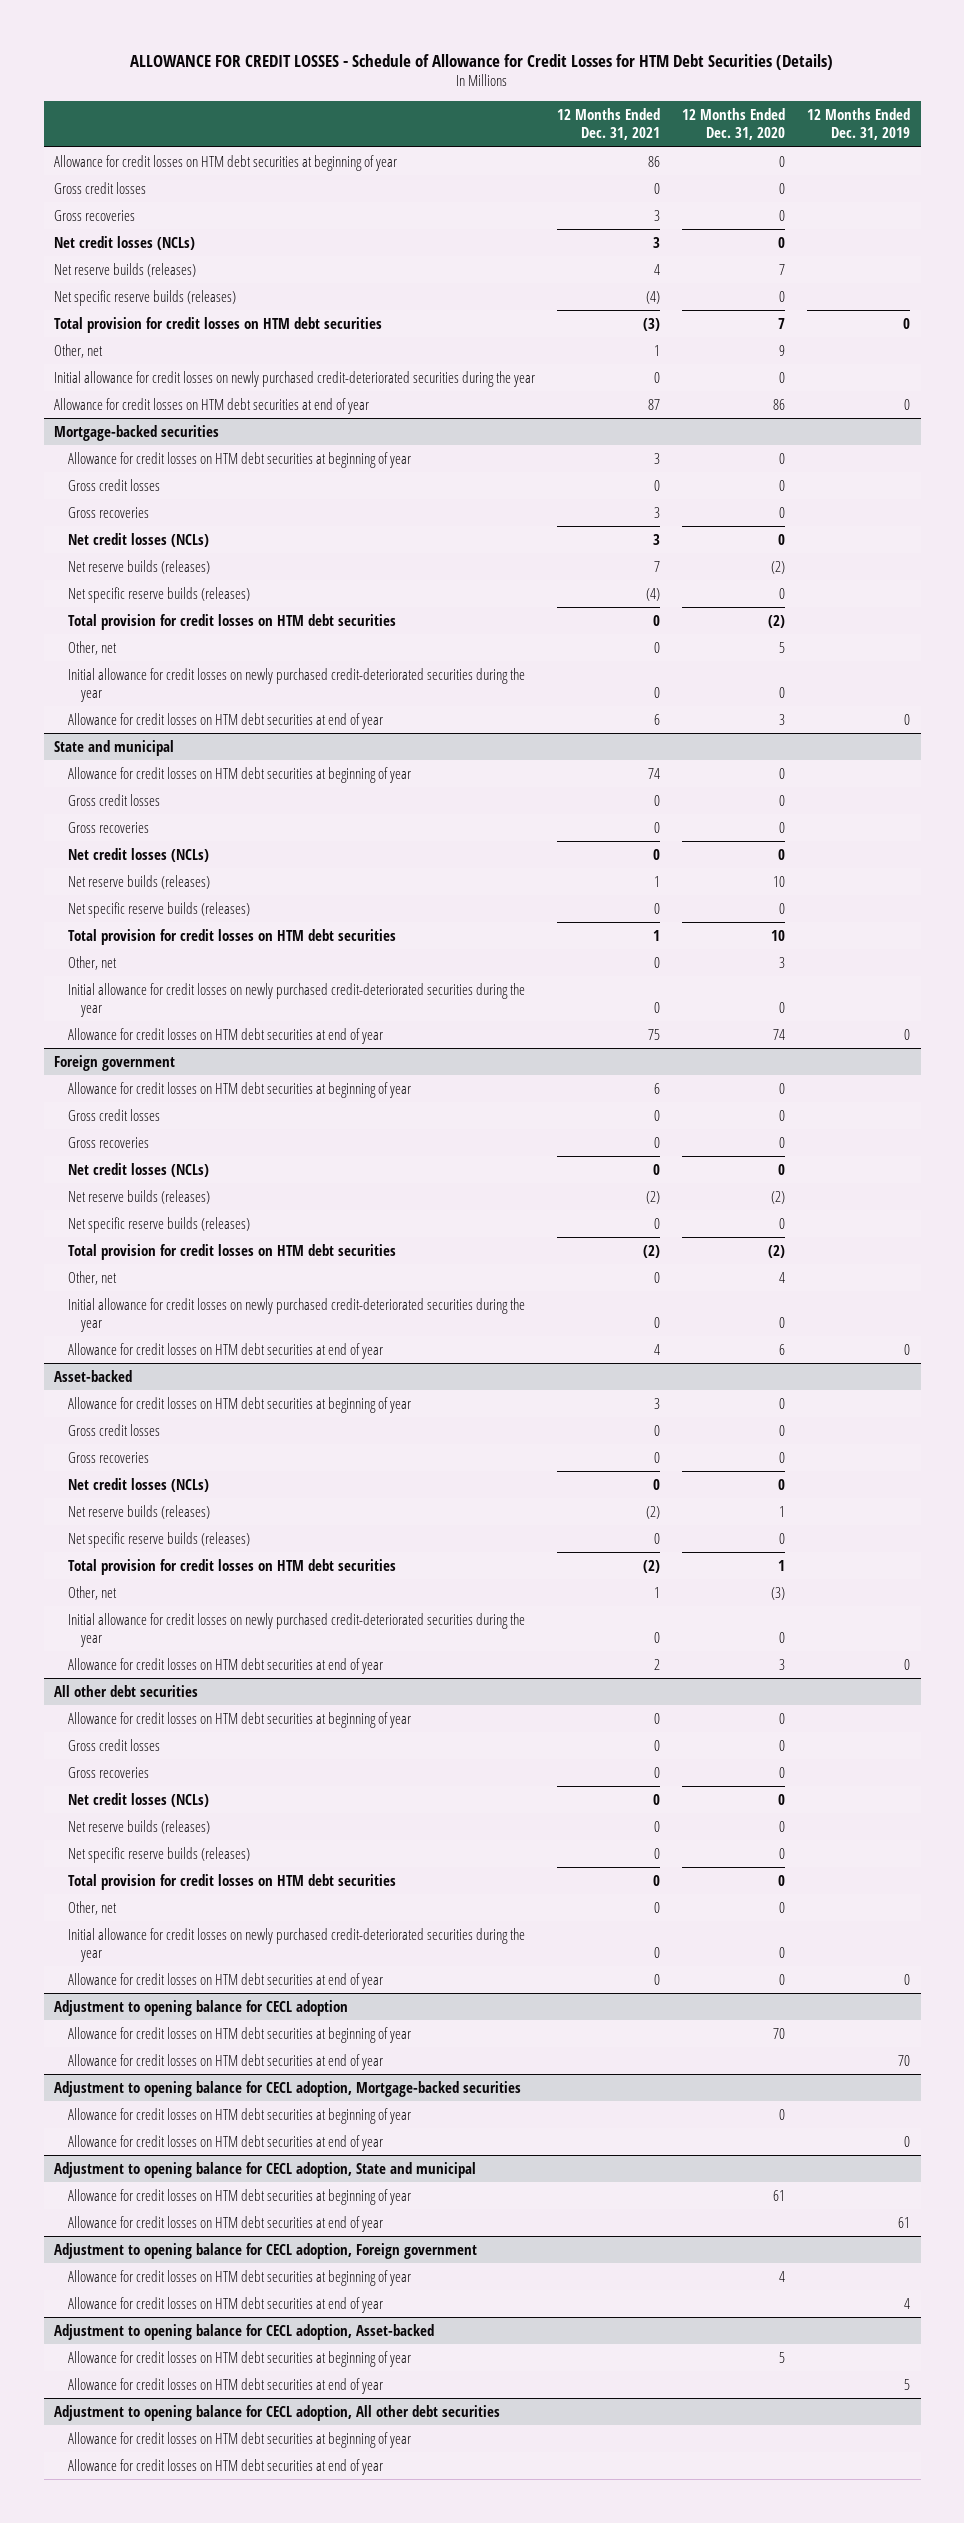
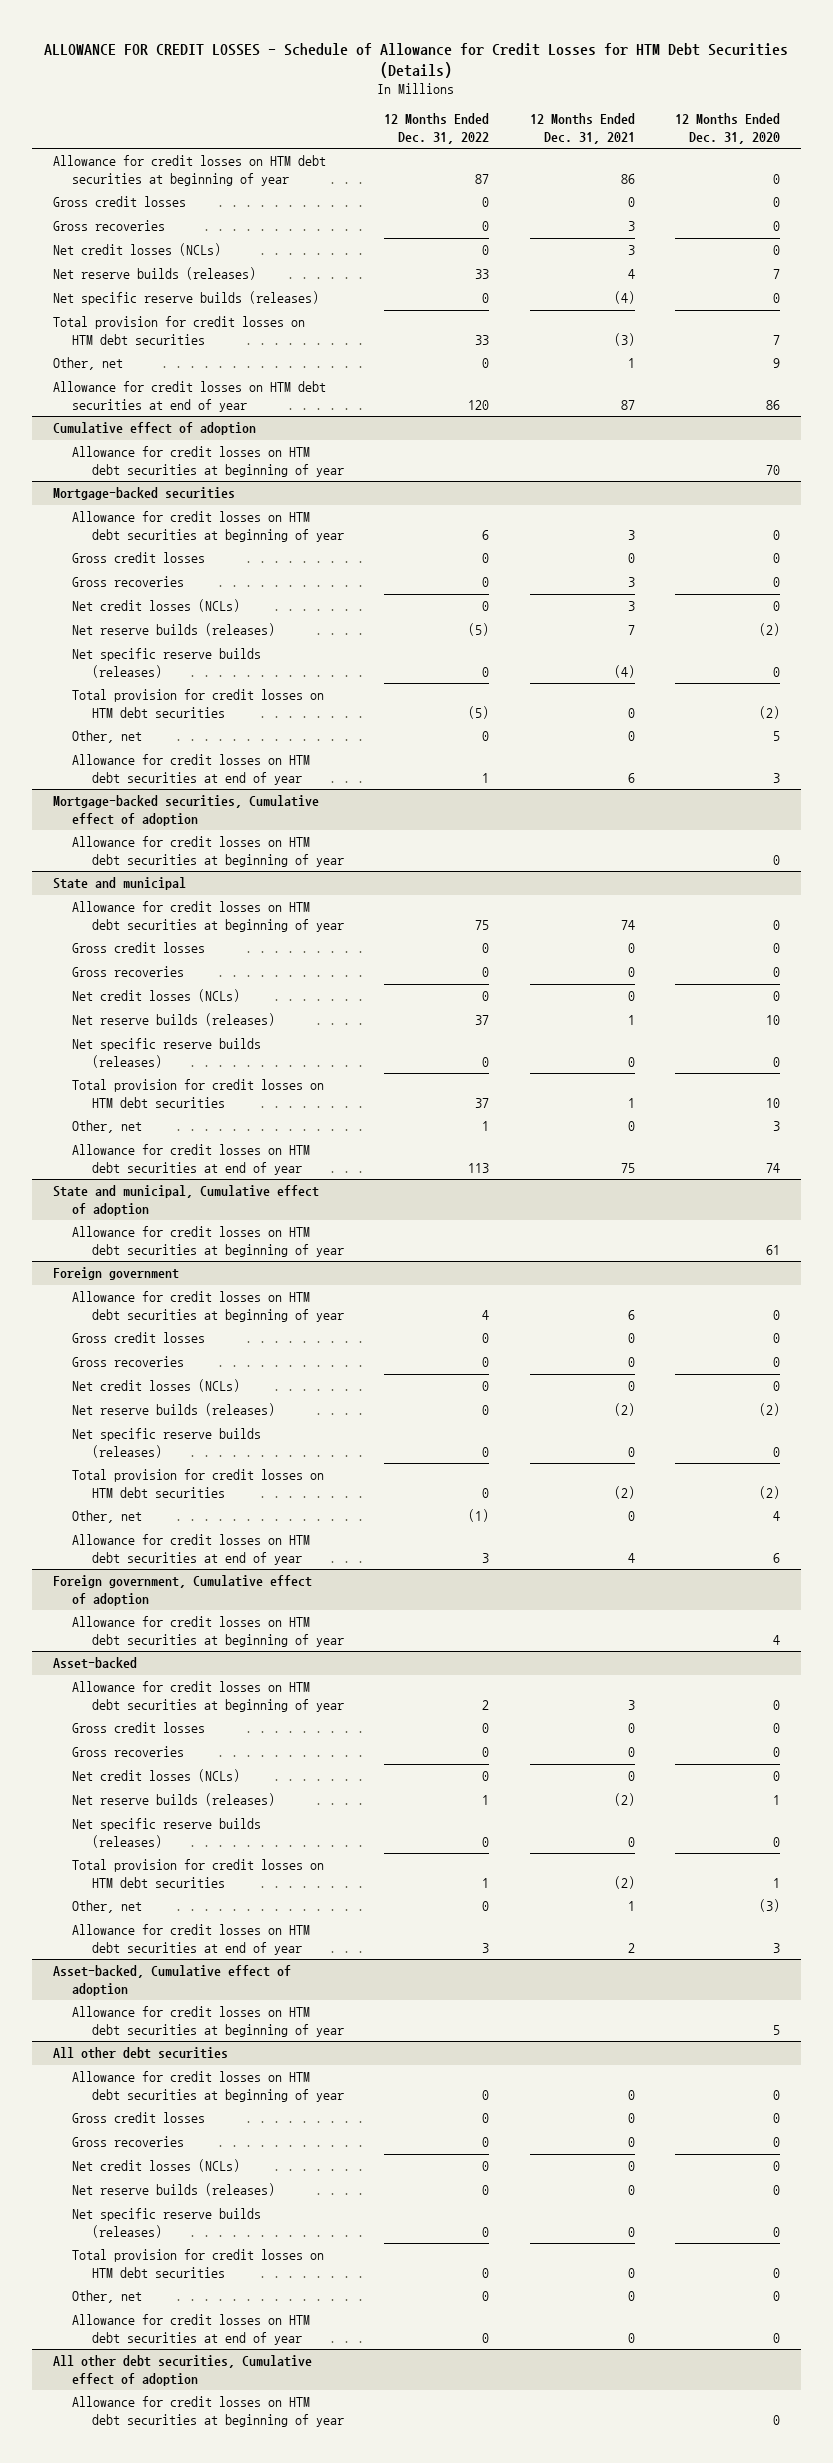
[806,108,910,141] 12 Months Ended Dec. 31, 2019 -> none
none -> [384,113,490,144] 12 Months Ended Dec. 31, 2022
[54,370,536,387] Initial allowance for credit losses on newly purchased credit-deteriorated securities during the year -> none
none -> [52,422,256,436] Cumulative effect of adoption
none -> [72,446,344,477] Allowance for credit losses on HTM debt securities at beginning of year
[67,667,525,702] Initial allowance for credit losses on newly purchased credit-deteriorated securities during the year -> none
none -> [52,795,319,826] Mortgage-backed securities, Cumulative effect of adoption
none -> [72,836,344,867] Allowance for credit losses on HTM debt securities at beginning of year
[67,982,525,1017] Initial allowance for credit losses on newly purchased credit-deteriorated securities during the year -> none
none -> [52,1185,319,1216] State and municipal, Cumulative effect of adoption
none -> [72,1226,344,1257] Allowance for credit losses on HTM debt securities at beginning of year
[67,1297,525,1332] Initial allowance for credit losses on newly purchased credit-deteriorated securities during the year -> none
none -> [52,1575,312,1606] Foreign government, Cumulative effect of adoption
none -> [72,1616,344,1647] Allowance for credit losses on HTM debt securities at beginning of year
[67,1612,525,1647] Initial allowance for credit losses on newly purchased credit-deteriorated securities during the year -> none
none -> [52,1965,291,1996] Asset-backed, Cumulative effect of adoption
none -> [72,2006,344,2037] Allowance for credit losses on HTM debt securities at beginning of year
[67,1927,525,1962] Initial allowance for credit losses on newly purchased credit-deteriorated securities during the year -> none
[54,1999,349,2016] Adjustment to opening balance for CECL adoption -> none
[67,2026,411,2043] Allowance for credit losses on HTM debt securities at beginning of year -> none
[67,2053,383,2070] Allowance for credit losses on HTM debt securities at end of year -> none
[54,2080,522,2097] Adjustment to opening balance for CECL adoption, Mortgage-backed securities -> none
none -> [52,2355,312,2386] All other debt securities, Cumulative effect of adoption
[67,2134,383,2151] Allowance for credit losses on HTM debt securities at end of year -> none
[54,2161,477,2178] Adjustment to opening balance for CECL adoption, State and municipal -> none
[67,2188,411,2205] Allowance for credit losses on HTM debt securities at beginning of year -> none
[67,2215,383,2232] Allowance for credit losses on HTM debt securities at end of year -> none
[54,2242,478,2259] Adjustment to opening balance for CECL adoption, Foreign government -> none
[67,2269,411,2286] Allowance for credit losses on HTM debt securities at beginning of year -> none
[67,2296,383,2313] Allowance for credit losses on HTM debt securities at end of year -> none
[54,2323,435,2340] Adjustment to opening balance for CECL adoption, Asset-backed -> none
[67,2350,411,2367] Allowance for credit losses on HTM debt securities at beginning of year -> none
[67,2377,383,2394] Allowance for credit losses on HTM debt securities at end of year -> none
[54,2404,501,2421] Adjustment to opening balance for CECL adoption, All other debt securities -> none
[67,2431,411,2448] Allowance for credit losses on HTM debt securities at beginning of year -> none
[67,2458,383,2475] Allowance for credit losses on HTM debt securities at end of year -> none

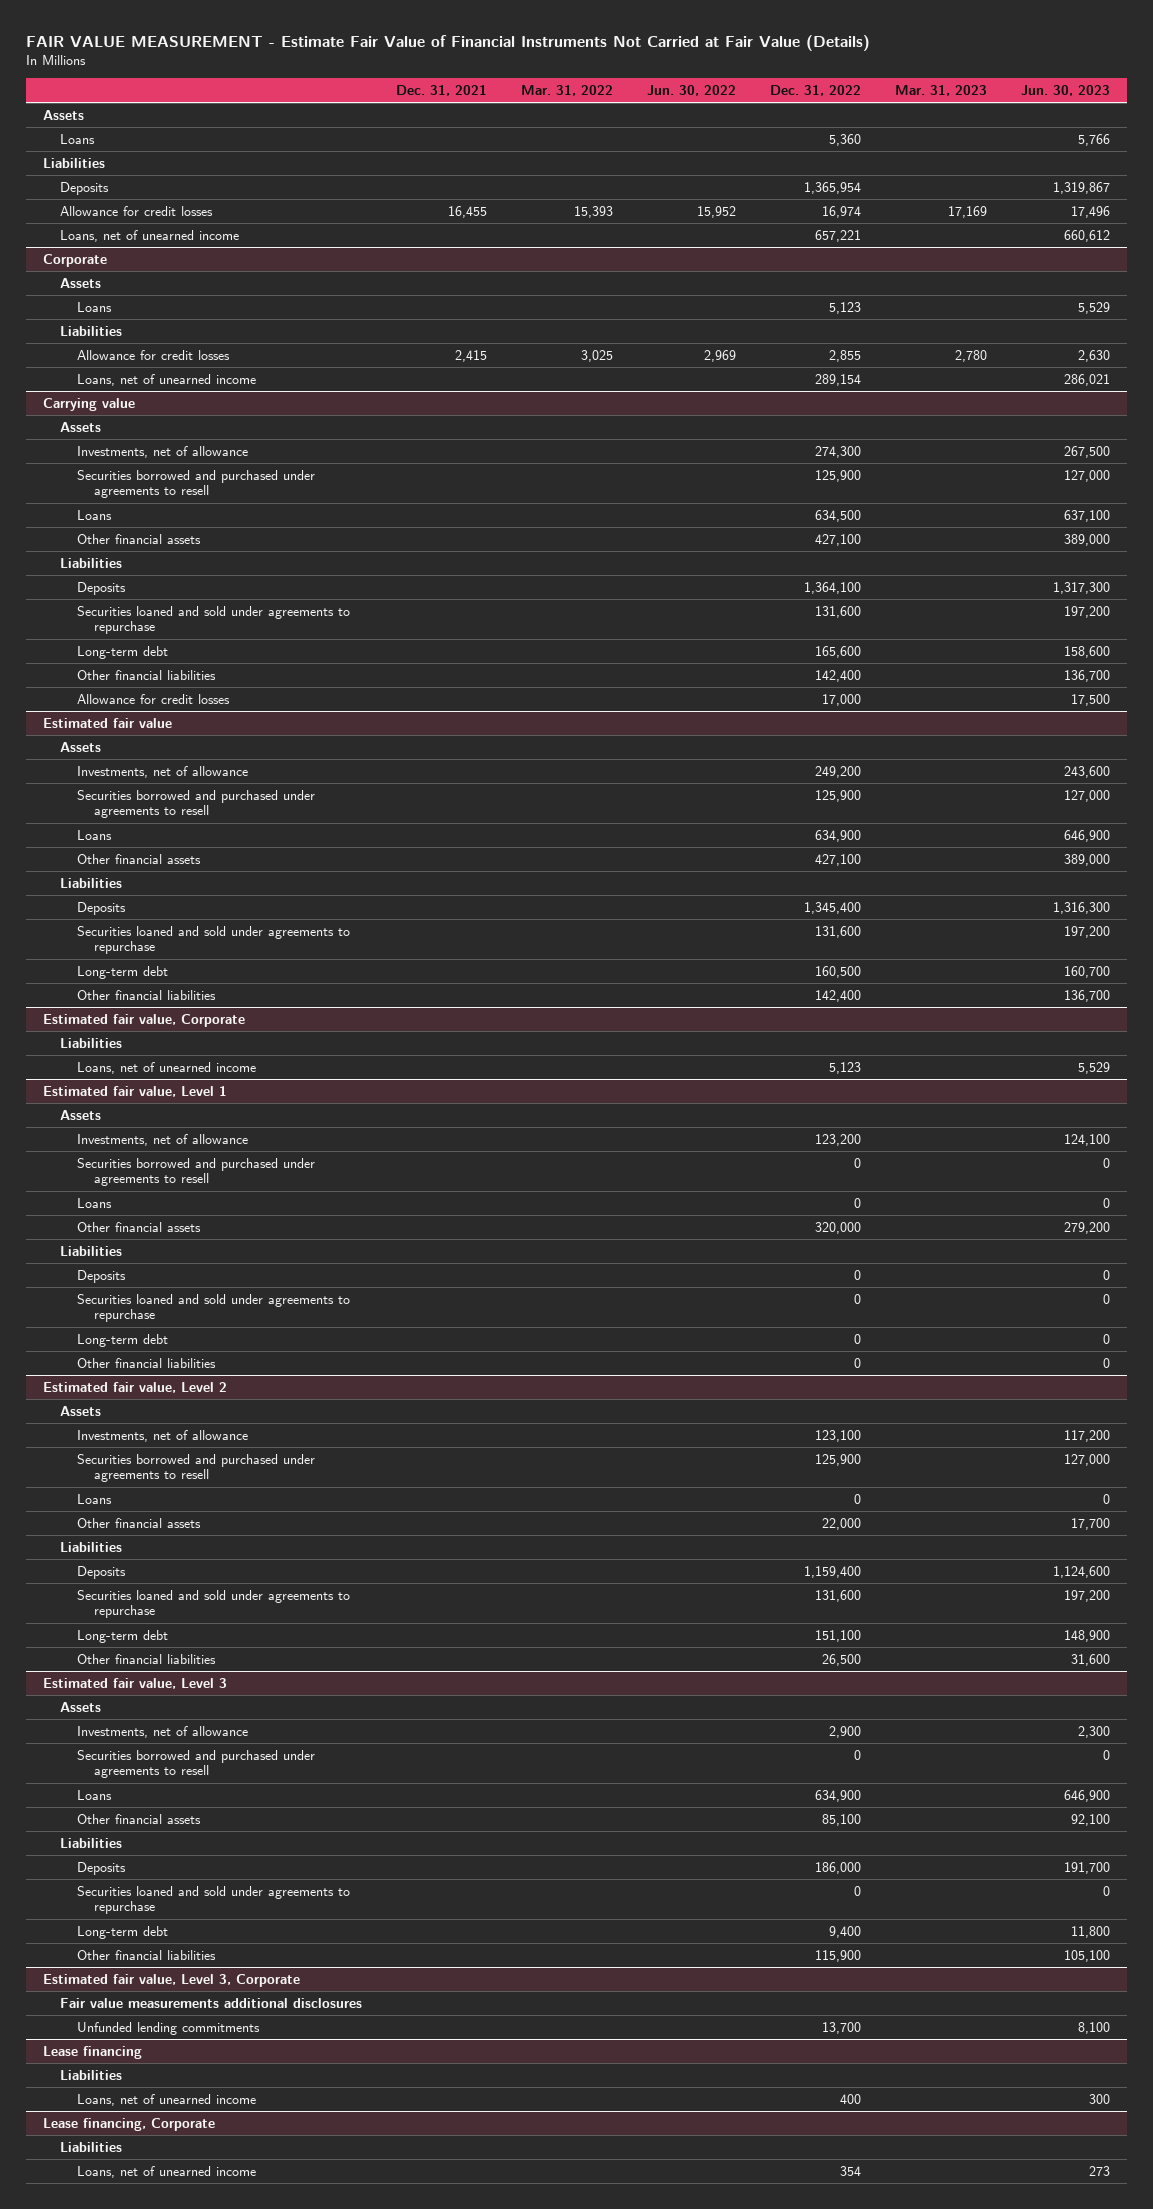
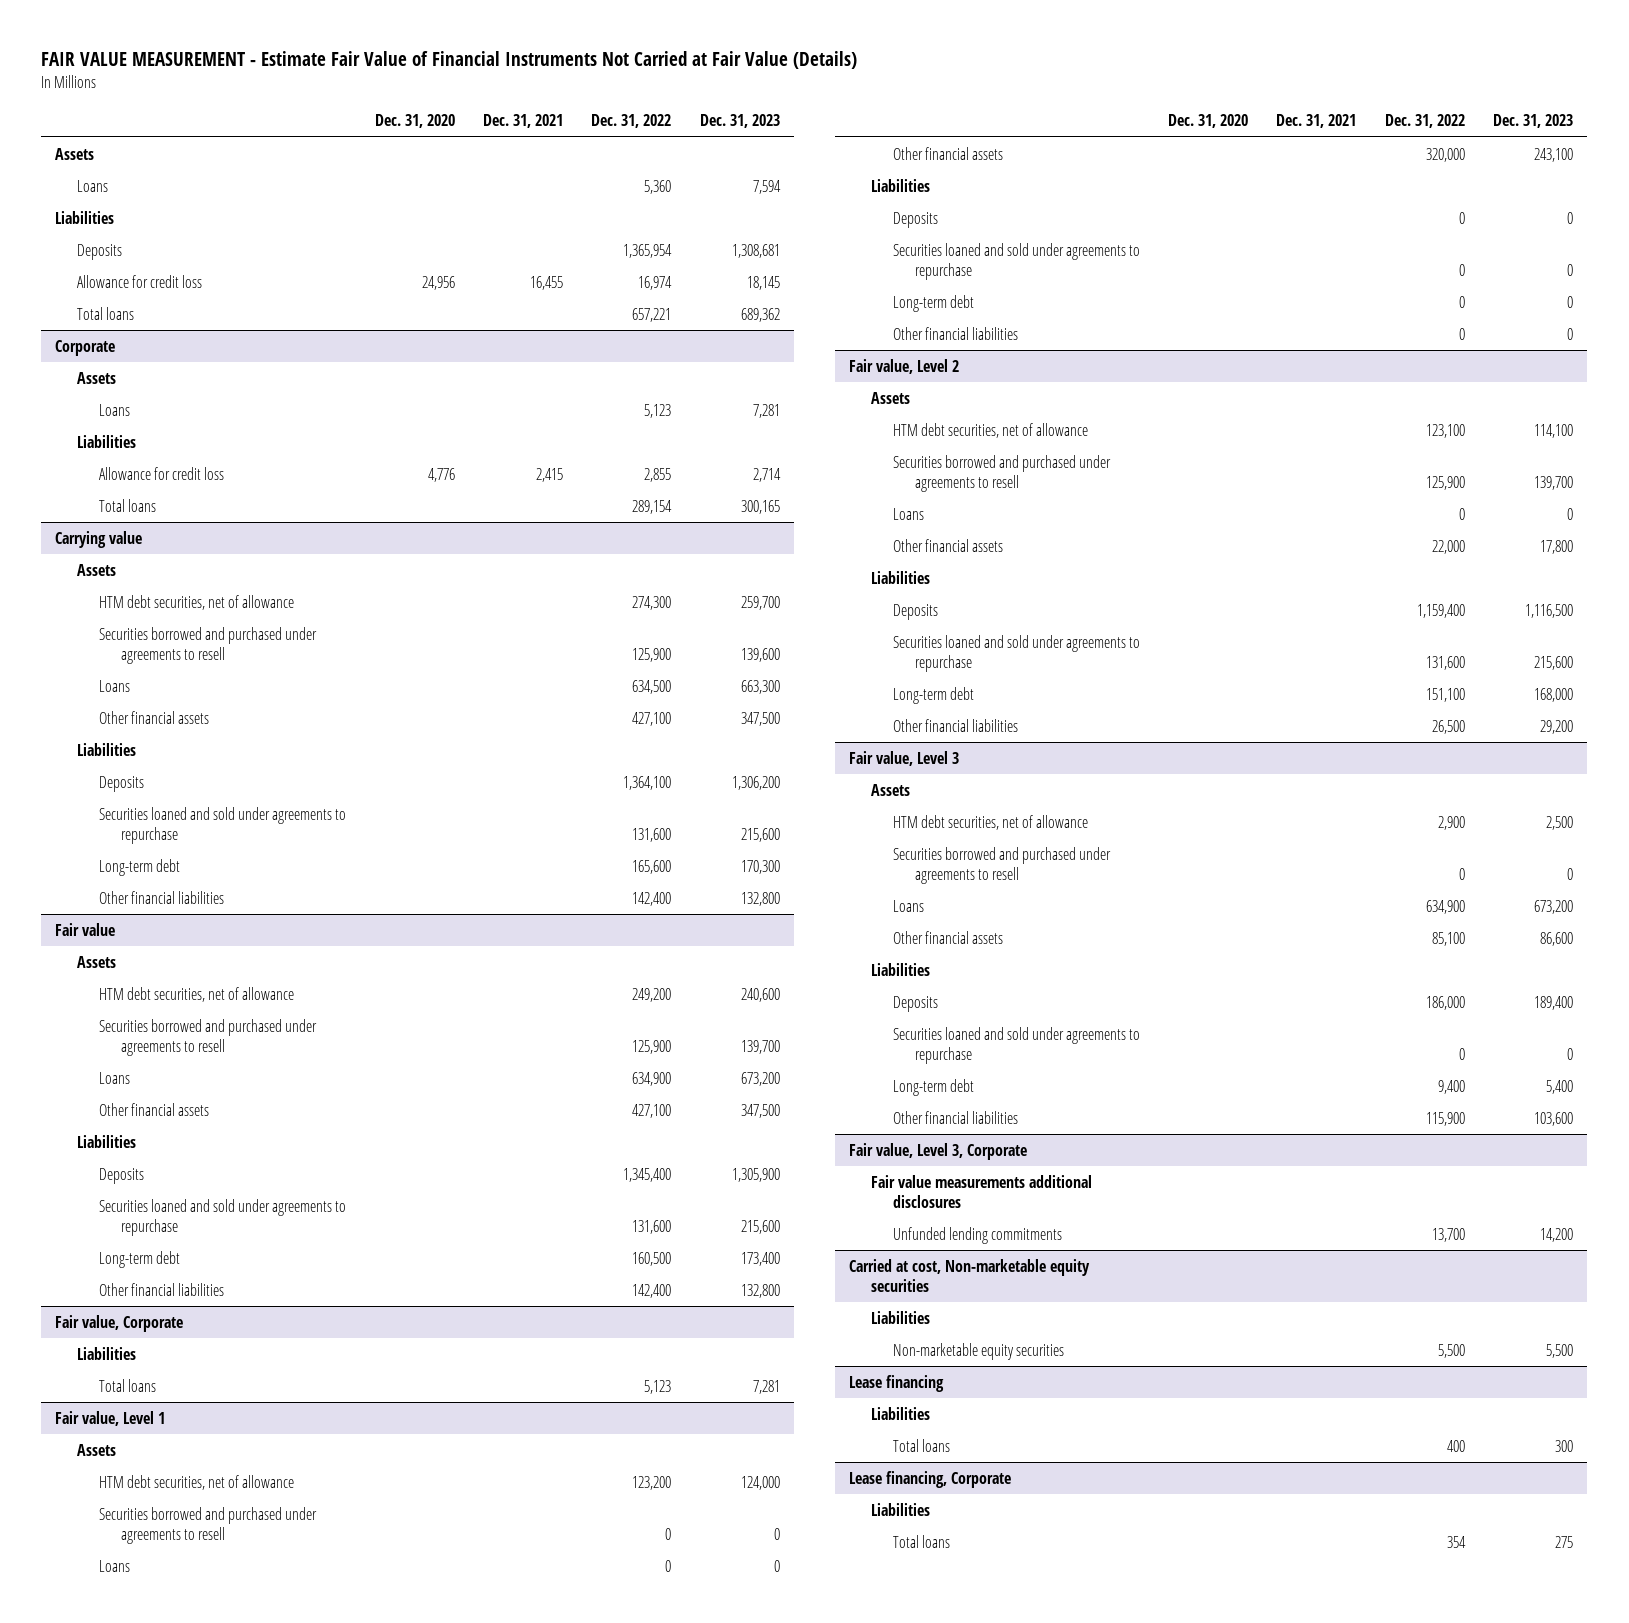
[520,84,613,96] Mar. 31, 2022 -> none
[647,84,737,96] Jun. 30, 2022 -> none
[895,84,988,96] Mar. 31, 2023 -> none
[1021,84,1111,96] Jun. 30, 2023 -> none
none -> [374,114,455,129] Dec. 31, 2020
none -> [699,114,780,129] Dec. 31, 2023
[59,205,213,216] Allowance for credit losses -> [77,274,203,288] Allowance for credit loss
[59,229,239,242] Loans, net of unearned income -> [77,306,135,320] Total loans
[76,349,230,360] Allowance for credit losses -> [99,466,225,480] Allowance for credit loss
[76,373,256,386] Loans, net of unearned income -> [99,498,157,512] Total loans
[76,445,248,458] Investments, net of allowance -> [99,594,295,610] HTM debt securities, net of allowance
[76,693,230,704] Allowance for credit losses -> none
[42,717,172,728] Estimated fair value -> [55,922,116,936] Fair value
[76,765,248,778] Investments, net of allowance -> [99,986,295,1002] HTM debt securities, net of allowance
[42,1013,245,1027] Estimated fair value, Corporate -> [55,1314,184,1332] Fair value, Corporate
[76,1061,256,1074] Loans, net of unearned income -> [99,1378,157,1392] Total loans
[42,1085,227,1097] Estimated fair value, Level 1 -> [55,1410,166,1426] Fair value, Level 1
[76,1133,248,1146] Investments, net of allowance -> [99,1474,295,1490] HTM debt securities, net of allowance
[42,1381,227,1393] Estimated fair value, Level 2 -> [848,358,959,374] Fair value, Level 2
[76,1429,248,1442] Investments, net of allowance -> [892,422,1088,438] HTM debt securities, net of allowance
[42,1677,227,1689] Estimated fair value, Level 3 -> [848,750,959,766] Fair value, Level 3
[76,1725,248,1738] Investments, net of allowance -> [892,814,1088,830] HTM debt securities, net of allowance
[42,1973,300,1987] Estimated fair value, Level 3, Corporate -> [848,1142,1027,1160] Fair value, Level 3, Corporate
none -> [848,1258,1090,1292] Carried at cost, Non-marketable equity securities
none -> [870,1310,930,1324] Liabilities
none -> [892,1342,1064,1360] Non-marketable equity securities
[76,2093,256,2106] Loans, net of unearned income -> none
none -> [892,1438,950,1452] Total loans
[76,2165,256,2178] Loans, net of unearned income -> [892,1534,950,1548] Total loans

